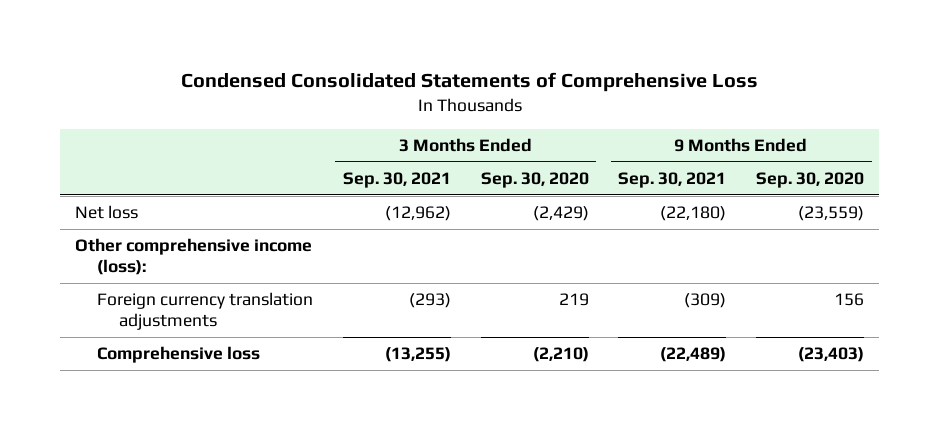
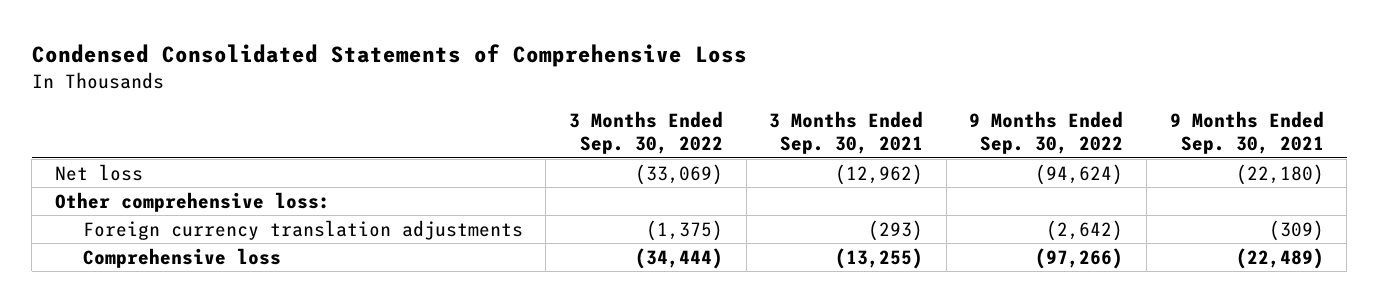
[480,172,589,189] Sep. 30, 2020 -> none
[756,172,865,189] Sep. 30, 2020 -> none
none -> [568,111,723,155] 3 Months Ended Sep. 30, 2022
none -> [969,111,1124,155] 9 Months Ended Sep. 30, 2022
[75,238,313,276] Other comprehensive income (loss): -> [54,191,330,212] Other comprehensive loss:

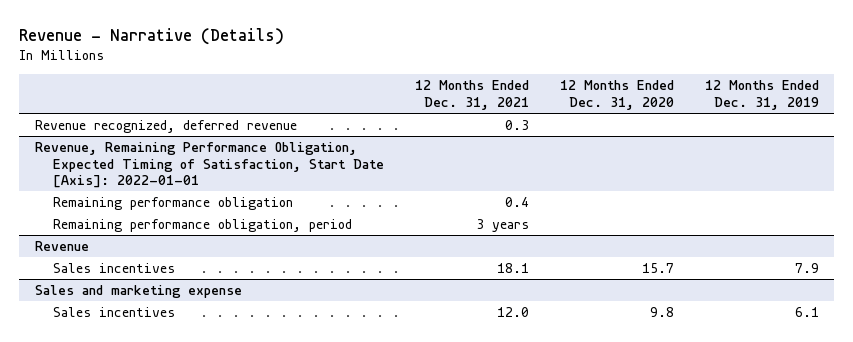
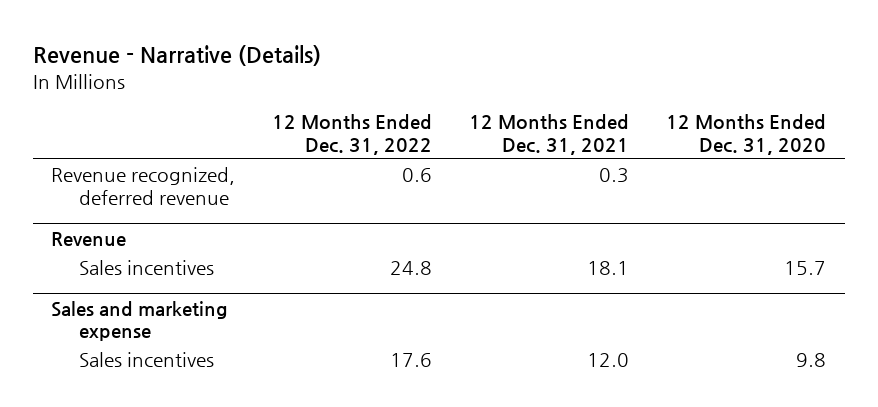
[704,80,819,110] 12 Months Ended Dec. 31, 2019 -> none
none -> [272,113,433,155] 12 Months Ended Dec. 31, 2022
[34,141,385,189] Revenue, Remaining Performance Obligation, Expected Timing of Satisfaction, Start Date [Axis]: 2022-01-01 -> none
[53,196,294,210] Remaining performance obligation -> none
[53,218,353,232] Remaining performance obligation, period -> none

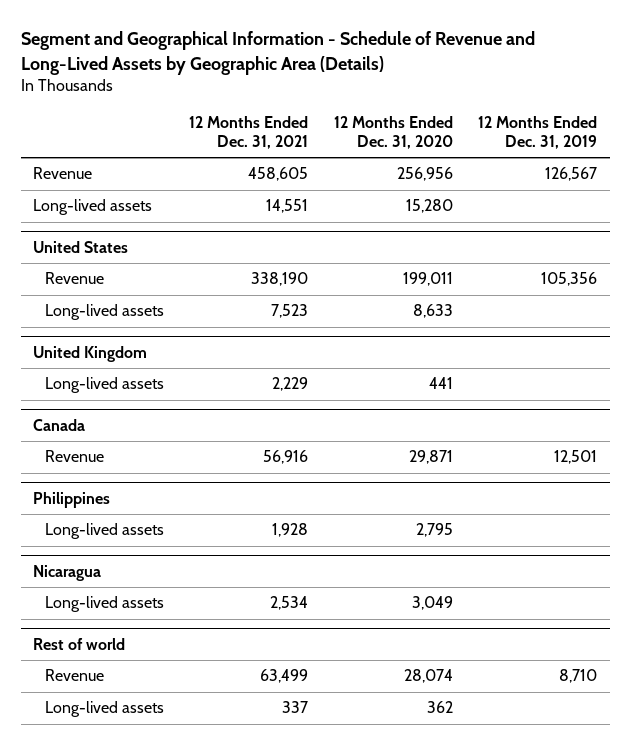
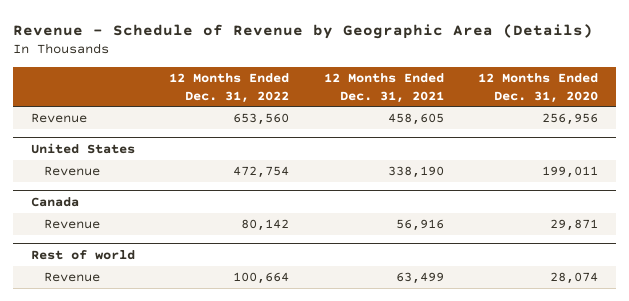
[20,31,535,75] Segment and Geographical Information - Schedule of Revenue and Long-Lived Assets by Geographic Area (Details) -> [13,23,594,39] Revenue - Schedule of Revenue by Geographic Area (Details)
[478,116,598,150] 12 Months Ended Dec. 31, 2019 -> none
none -> [169,72,290,103] 12 Months Ended Dec. 31, 2022
[33,199,153,216] Long-lived assets -> none
[45,304,165,321] Long-lived assets -> none
[33,345,148,362] United Kingdom -> none
[45,377,165,394] Long-lived assets -> none
[33,491,111,508] Philippines -> none
[45,523,165,540] Long-lived assets -> none
[33,564,102,581] Nicaragua -> none
[45,596,165,613] Long-lived assets -> none
[45,701,165,718] Long-lived assets -> none

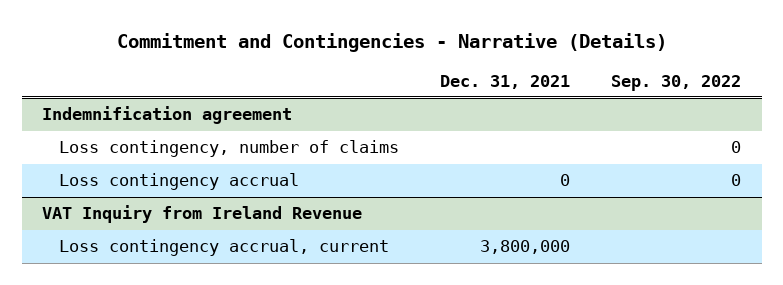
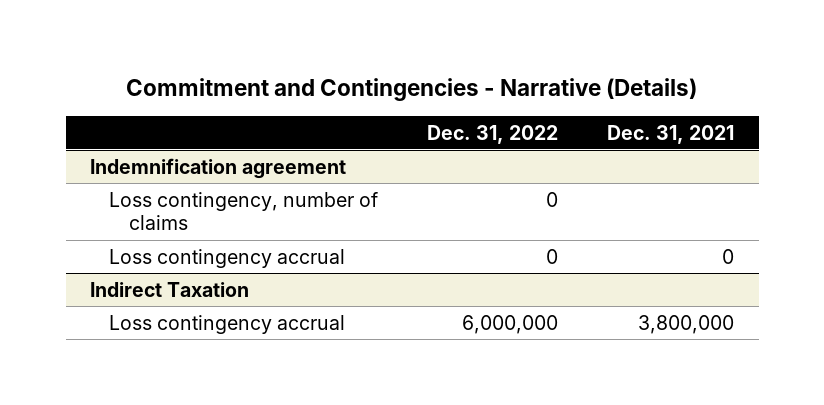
[611,74,742,91] Sep. 30, 2022 -> none
none -> [427,124,559,144] Dec. 31, 2022
[42,205,363,224] VAT Inquiry from Ireland Revenue -> none
none -> [90,281,250,297] Indirect Taxation
[58,239,389,257] Loss contingency accrual, current -> [109,314,346,334] Loss contingency accrual

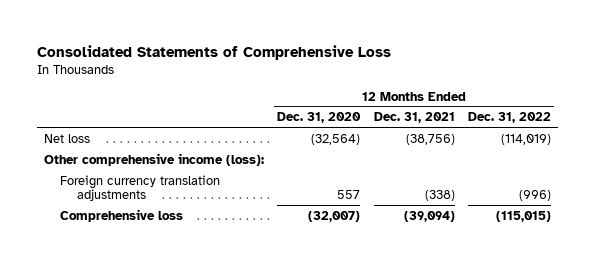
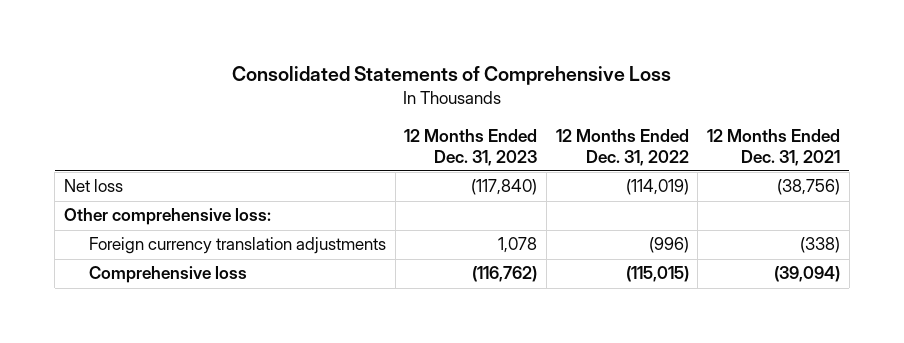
[277,112,362,124] Dec. 31, 2020 -> none
none -> [404,128,538,166] 12 Months Ended Dec. 31, 2023
[43,152,264,166] Other comprehensive income (loss): -> [63,208,271,226] Other comprehensive loss:

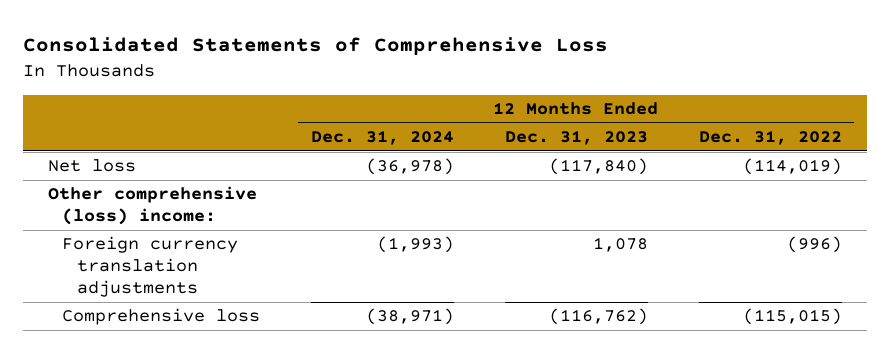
[707,128,841,166] 12 Months Ended Dec. 31, 2021 -> none
none -> [311,130,455,146] Dec. 31, 2024
[63,208,271,226] Other comprehensive loss: -> [48,186,258,226] Other comprehensive (loss) income:

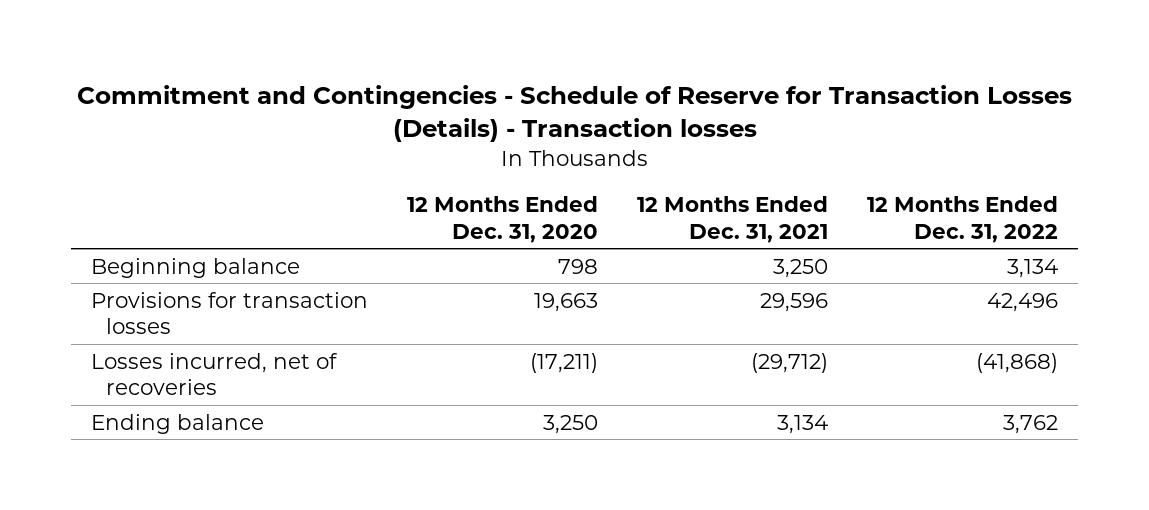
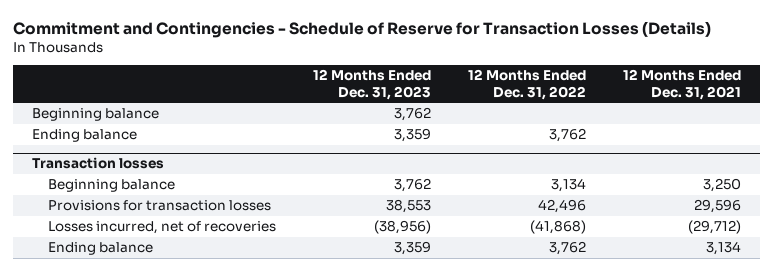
[76,85,1072,143] Commitment and Contingencies - Schedule of Reserve for Transaction Losses (Details) - Transaction losses -> [13,20,712,38] Commitment and Contingencies - Schedule of Reserve for Transaction Losses (Details)
[406,196,598,243] 12 Months Ended Dec. 31, 2020 -> none
none -> [313,69,432,100] 12 Months Ended Dec. 31, 2023
none -> [31,108,159,122] Beginning balance
none -> [31,129,137,143] Ending balance
none -> [31,157,164,170] Transaction losses

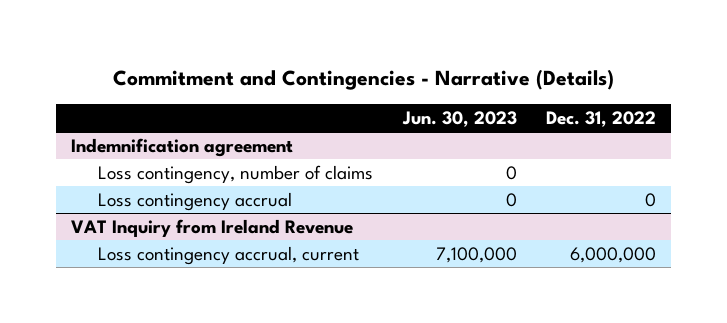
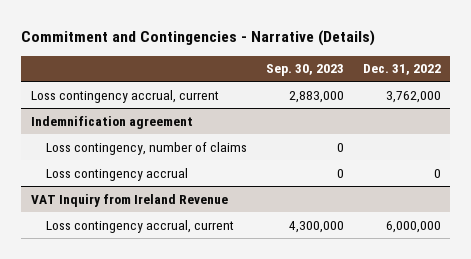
[401,111,517,128] Jun. 30, 2023 -> none
none -> [265,64,344,77] Sep. 30, 2023
none -> [30,89,219,103] Loss contingency accrual, current

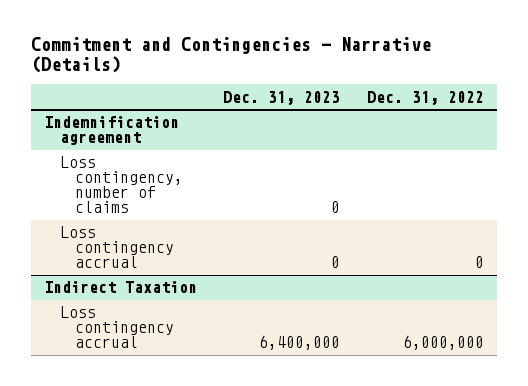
[265,64,344,77] Sep. 30, 2023 -> none
none -> [223,90,341,105] Dec. 31, 2023
[30,89,219,103] Loss contingency accrual, current -> none
[30,193,228,207] VAT Inquiry from Ireland Revenue -> none
none -> [43,281,197,294] Indirect Taxation
[46,219,235,233] Loss contingency accrual, current -> [59,306,175,349] Loss contingency accrual

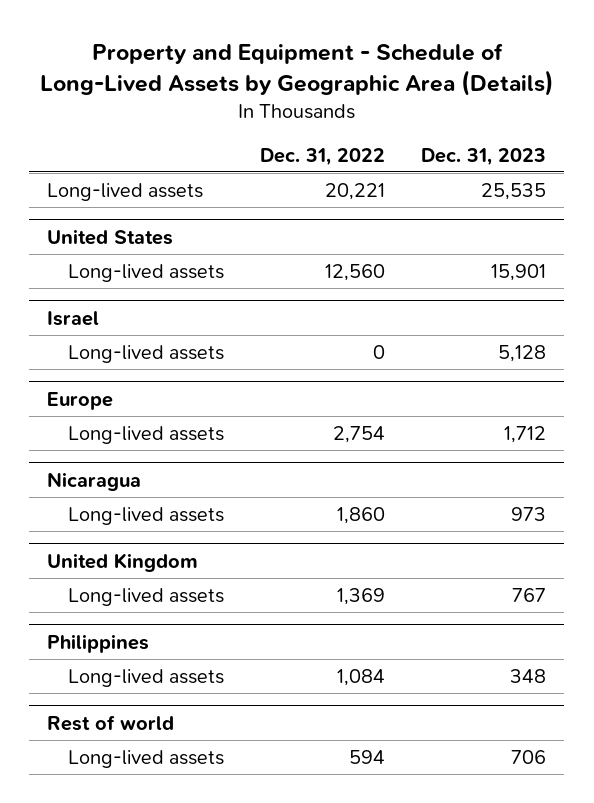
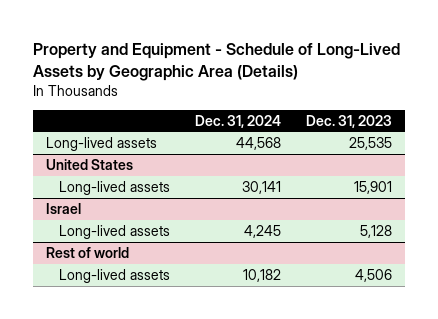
[260,147,386,166] Dec. 31, 2022 -> none
none -> [194,114,281,128] Dec. 31, 2024
[47,391,114,410] Europe -> none
[68,425,225,444] Long-lived assets -> none
[47,471,142,491] Nicaragua -> none
[68,506,225,525] Long-lived assets -> none
[47,552,199,572] United Kingdom -> none
[68,587,225,606] Long-lived assets -> none
[47,633,150,653] Philippines -> none
[68,668,225,687] Long-lived assets -> none
[511,749,547,764] 706 -> [355,269,393,283] 4,506

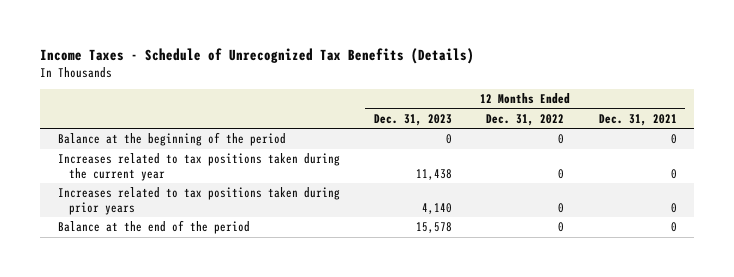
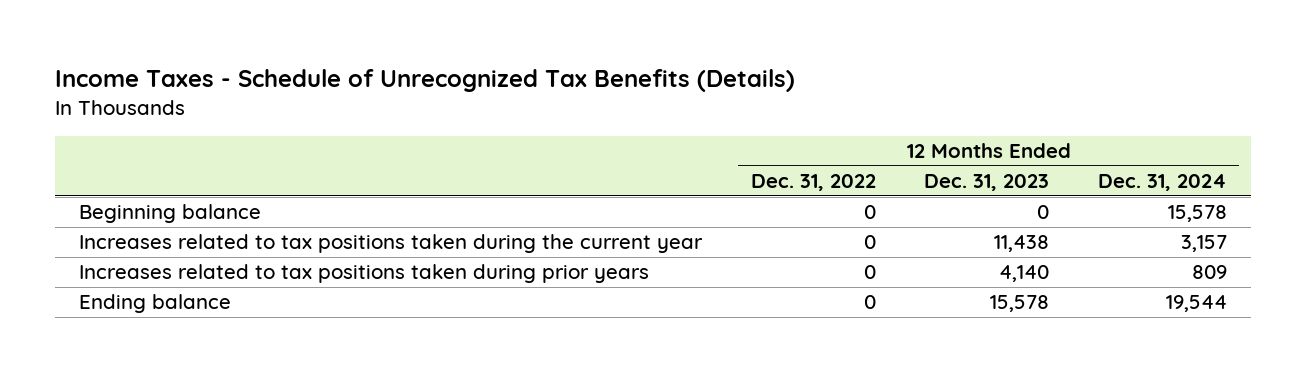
[598,113,677,126] Dec. 31, 2021 -> none
none -> [1097,174,1227,192] Dec. 31, 2024
[57,132,286,147] Balance at the beginning of the period -> [79,204,262,224] Beginning balance
[57,220,250,235] Balance at the end of the period -> [79,294,232,314] Ending balance

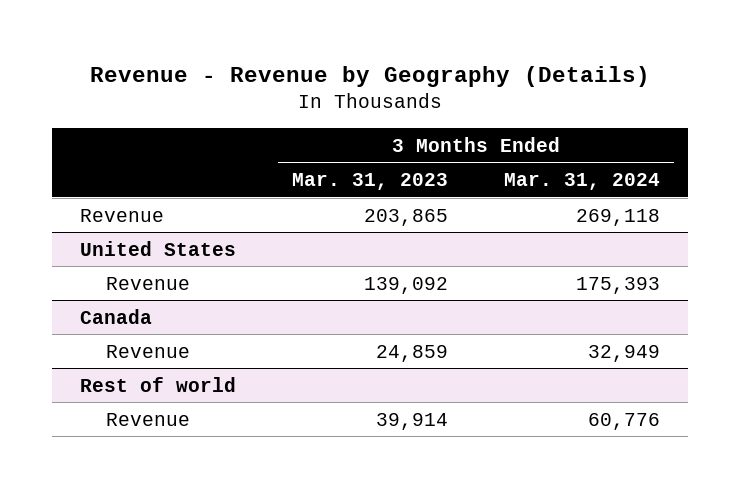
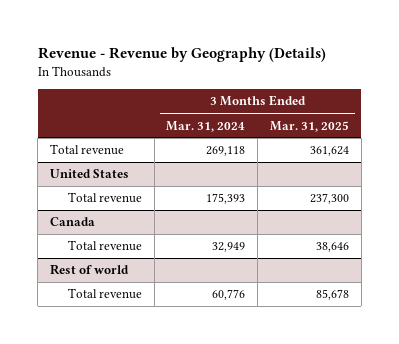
[291,173,448,191] Mar. 31, 2023 -> none
none -> [270,120,350,132] Mar. 31, 2025
[79,208,164,222] Revenue -> [50,144,125,156] Total revenue
[106,276,191,290] Revenue -> [67,192,142,204] Total revenue
[106,344,191,358] Revenue -> [67,240,142,252] Total revenue
[106,412,191,426] Revenue -> [67,288,142,300] Total revenue

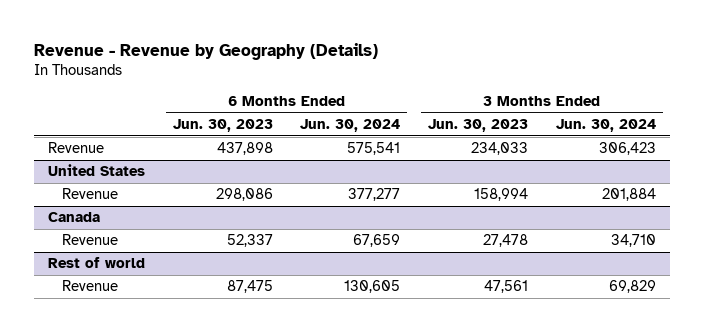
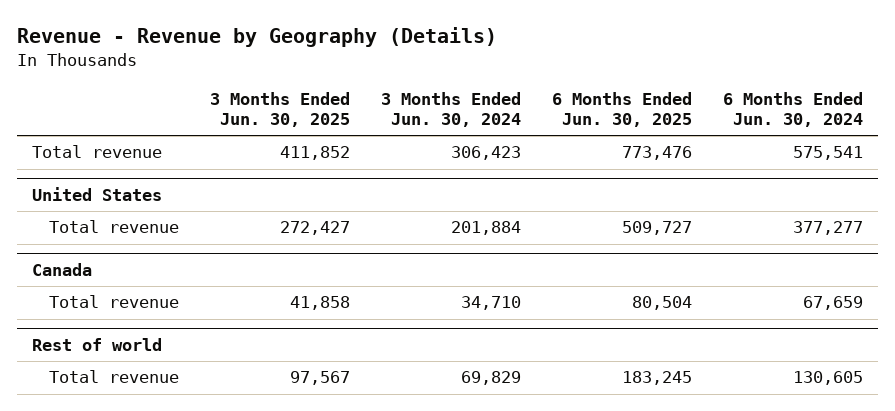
[172,119,273,133] Jun. 30, 2023 -> none
[428,119,529,133] Jun. 30, 2023 -> none
none -> [210,92,351,128] 3 Months Ended Jun. 30, 2025
none -> [552,92,693,128] 6 Months Ended Jun. 30, 2025
[47,142,104,154] Revenue -> [32,145,163,159] Total revenue
[61,188,118,200] Revenue -> [49,220,180,234] Total revenue
[61,234,118,246] Revenue -> [49,295,180,309] Total revenue
[61,280,118,292] Revenue -> [49,370,180,384] Total revenue

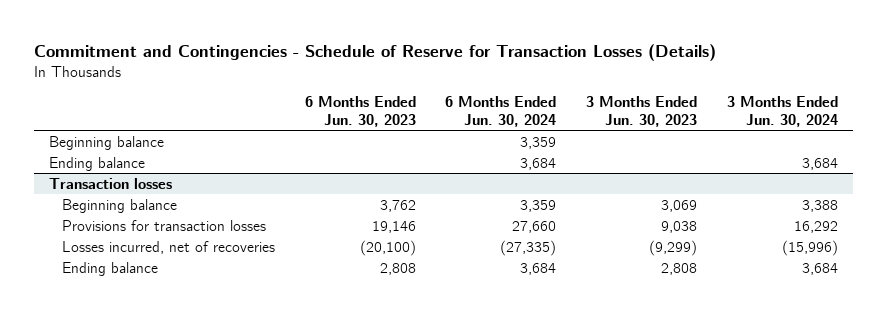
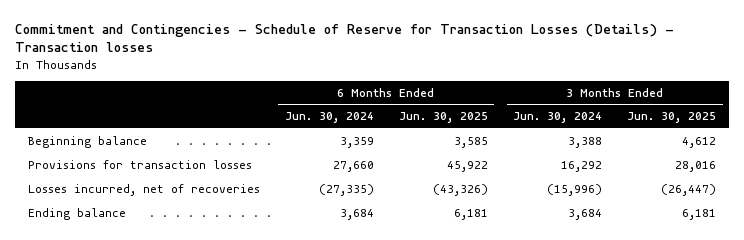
[33,43,716,61] Commitment and Contingencies - Schedule of Reserve for Transaction Losses (Details) -> [14,23,674,53] Commitment and Contingencies - Schedule of Reserve for Transaction Losses (Details) - Transaction losses
[304,96,416,127] 6 Months Ended Jun. 30, 2023 -> none
[586,96,698,127] 3 Months Ended Jun. 30, 2023 -> none
none -> [398,112,488,124] Jun. 30, 2025
none -> [627,112,717,124] Jun. 30, 2025
[48,135,164,150] Beginning balance -> none
[48,156,145,171] Ending balance -> none
[48,177,172,189] Transaction losses -> none

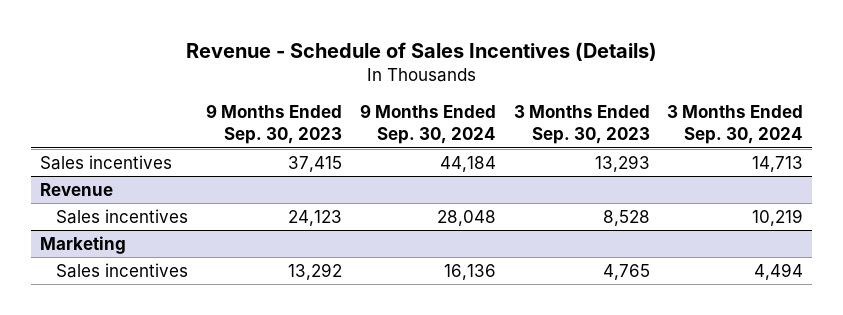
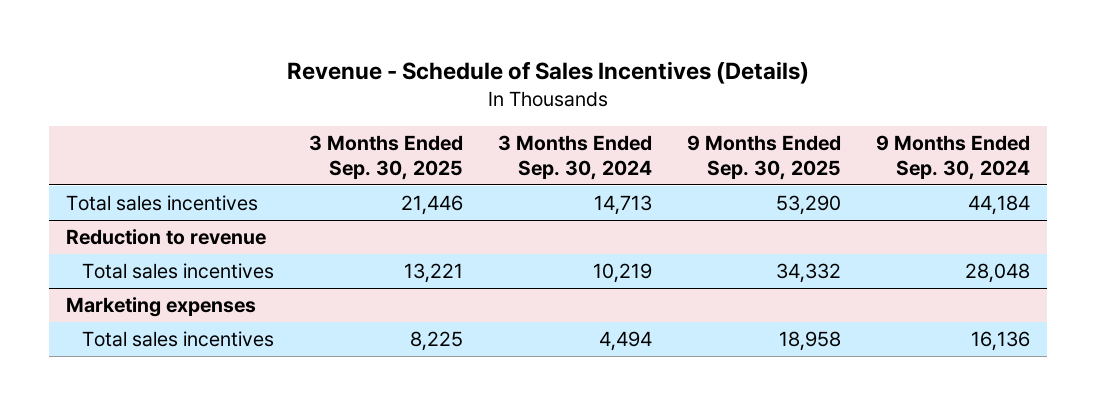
[205,104,342,145] 9 Months Ended Sep. 30, 2023 -> none
[513,105,650,145] 3 Months Ended Sep. 30, 2023 -> none
none -> [308,135,463,180] 3 Months Ended Sep. 30, 2025
none -> [686,135,841,180] 9 Months Ended Sep. 30, 2025
[39,154,172,170] Sales incentives -> [66,195,259,212] Total sales incentives
[39,182,113,196] Revenue -> [66,229,267,246] Reduction to revenue
[55,208,188,224] Sales incentives -> [81,263,274,280] Total sales incentives
[39,235,126,254] Marketing -> [66,297,257,318] Marketing expenses
[55,262,188,278] Sales incentives -> [81,331,274,348] Total sales incentives

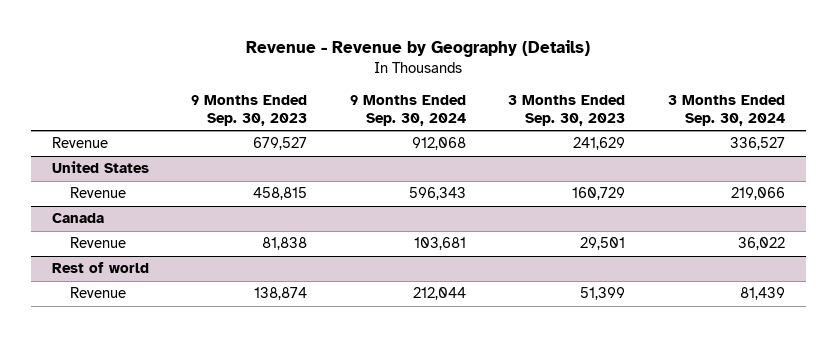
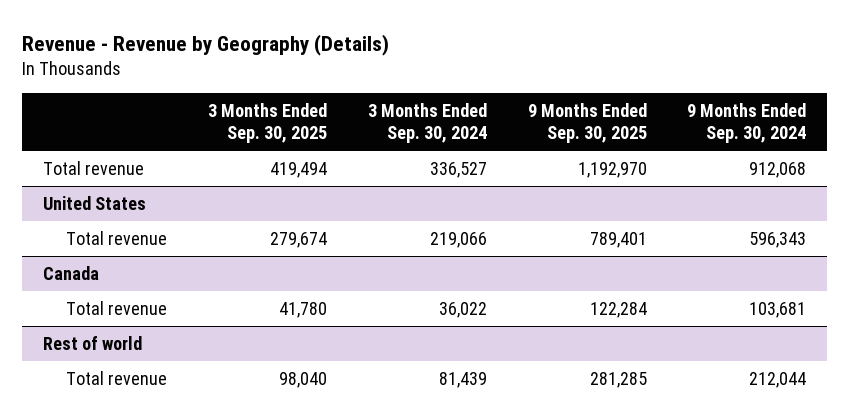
[191,94,308,126] 9 Months Ended Sep. 30, 2023 -> none
[508,94,626,126] 3 Months Ended Sep. 30, 2023 -> none
none -> [207,103,327,144] 3 Months Ended Sep. 30, 2025
none -> [527,103,647,144] 9 Months Ended Sep. 30, 2025
[51,137,108,149] Revenue -> [42,160,144,175] Total revenue
[69,187,126,199] Revenue -> [65,230,167,245] Total revenue
[69,237,126,249] Revenue -> [65,300,167,315] Total revenue
[69,287,126,299] Revenue -> [65,370,167,385] Total revenue

